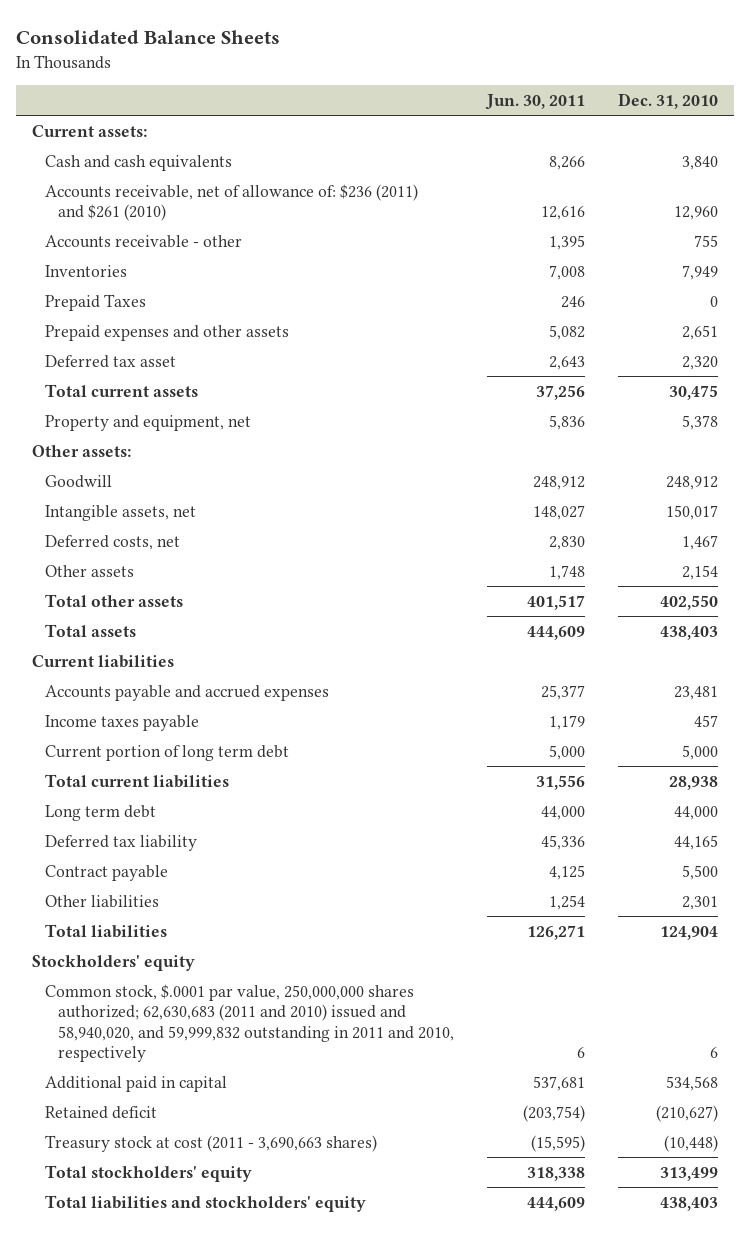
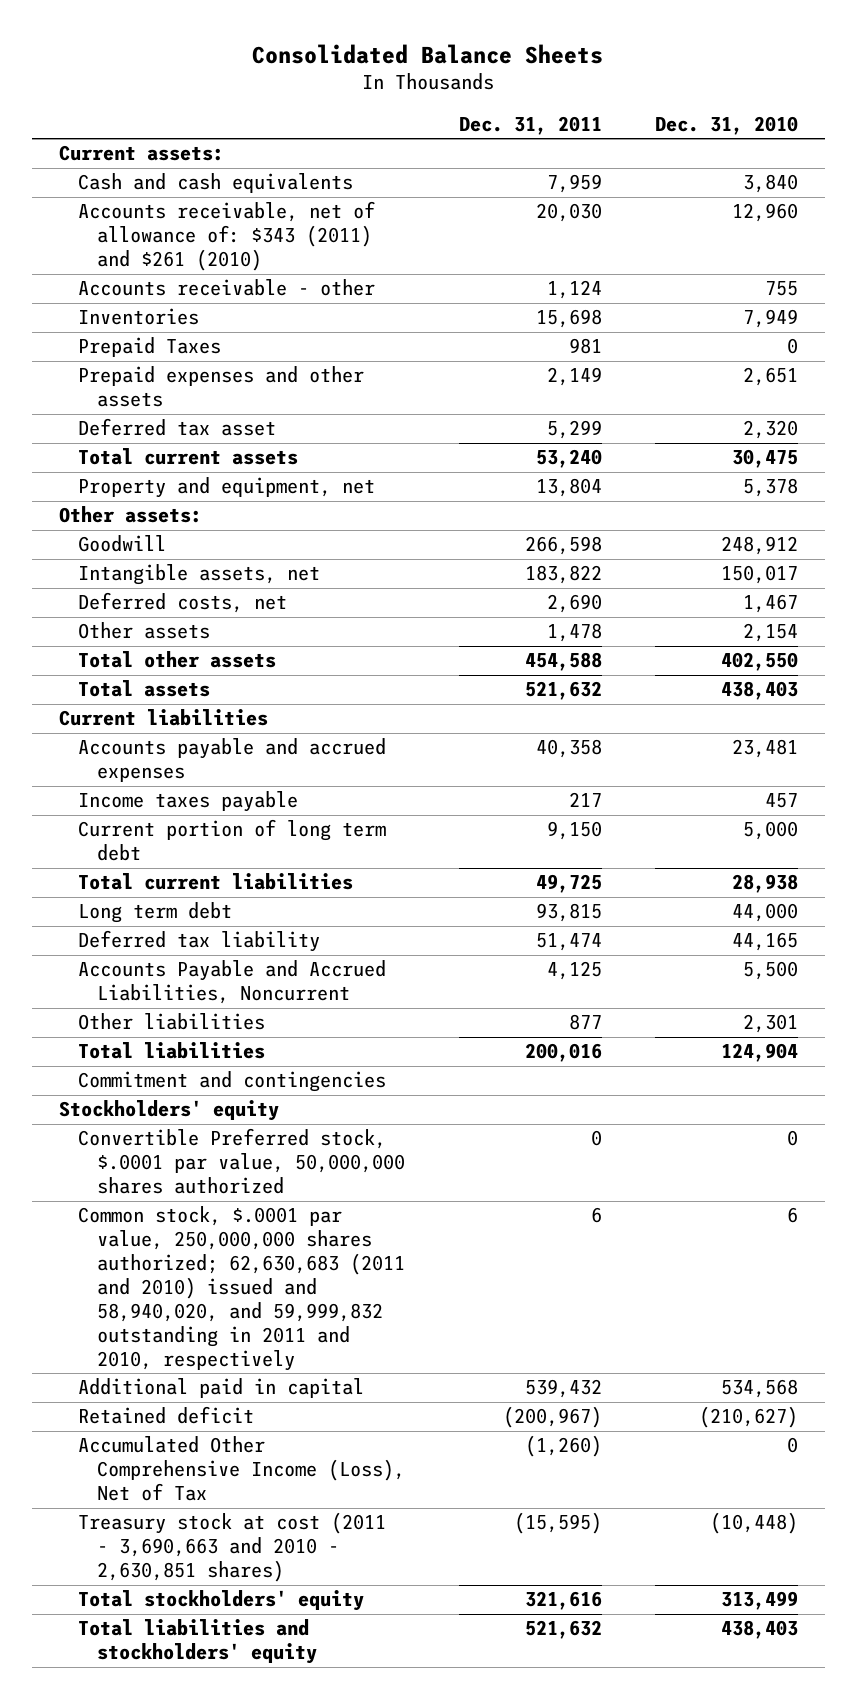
[485,94,586,111] Jun. 30, 2011 -> none
none -> [458,115,602,135] Dec. 31, 2011
[45,183,419,222] Accounts receivable, net of allowance of: $236 (2011) and $261 (2010) -> [77,201,375,272] Accounts receivable, net of allowance of: $343 (2011) and $261 (2010)
[45,864,169,881] Contract payable -> none
none -> [77,960,386,1005] Accounts Payable and Accrued Liabilities, Noncurrent
none -> [77,1071,386,1093] Commitment and contingencies
none -> [77,1128,406,1195] Convertible Preferred stock, $.0001 par value, 50,000,000 shares authorized
none -> [77,1436,406,1502] Accumulated Other Comprehensive Income (Loss), Net of Tax
[45,1134,378,1152] Treasury stock at cost (2011 - 3,690,663 shares) -> [77,1512,386,1583] Treasury stock at cost (2011 - 3,690,663 and 2010 - 2,630,851 shares)

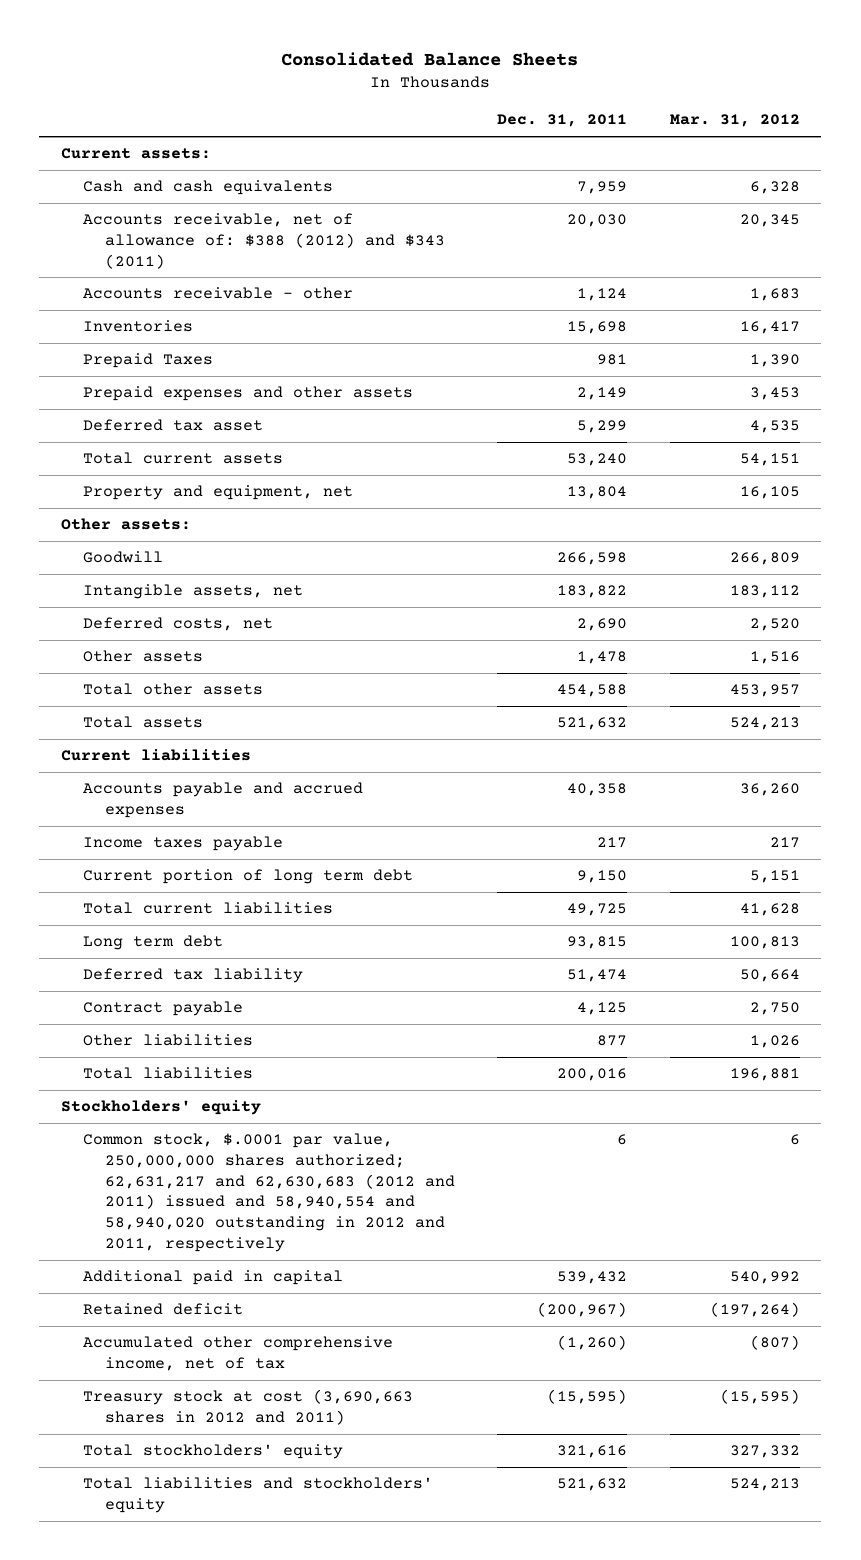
[655,115,799,135] Dec. 31, 2010 -> none
none -> [669,114,800,128] Mar. 31, 2012
[77,201,375,272] Accounts receivable, net of allowance of: $343 (2011) and $261 (2010) -> [82,213,445,269] Accounts receivable, net of allowance of: $388 (2012) and $343 (2011)
[77,960,386,1005] Accounts Payable and Accrued Liabilities, Noncurrent -> [82,1001,243,1017] Contract payable
[77,1071,386,1093] Commitment and contingencies -> none
[77,1128,406,1195] Convertible Preferred stock, $.0001 par value, 50,000,000 shares authorized -> none
[77,1206,406,1371] Common stock, $.0001 par value, 250,000,000 shares authorized; 62,630,683 (2011 and 2010) issued and 58,940,020, and 59,999,832 outstanding in 2011 and 2010, respectively -> [82,1133,455,1252] Common stock, $.0001 par value, 250,000,000 shares authorized; 62,631,217 and 62,630,683 (2012 and 2011) issued and 58,940,554 and 58,940,020 outstanding in 2012 and 2011, respectively
[77,1436,406,1502] Accumulated Other Comprehensive Income (Loss), Net of Tax -> [82,1336,393,1371] Accumulated other comprehensive income, net of tax
[77,1512,386,1583] Treasury stock at cost (2011 - 3,690,663 and 2010 - 2,630,851 shares) -> [82,1389,413,1425] Treasury stock at cost (3,690,663 shares in 2012 and 2011)

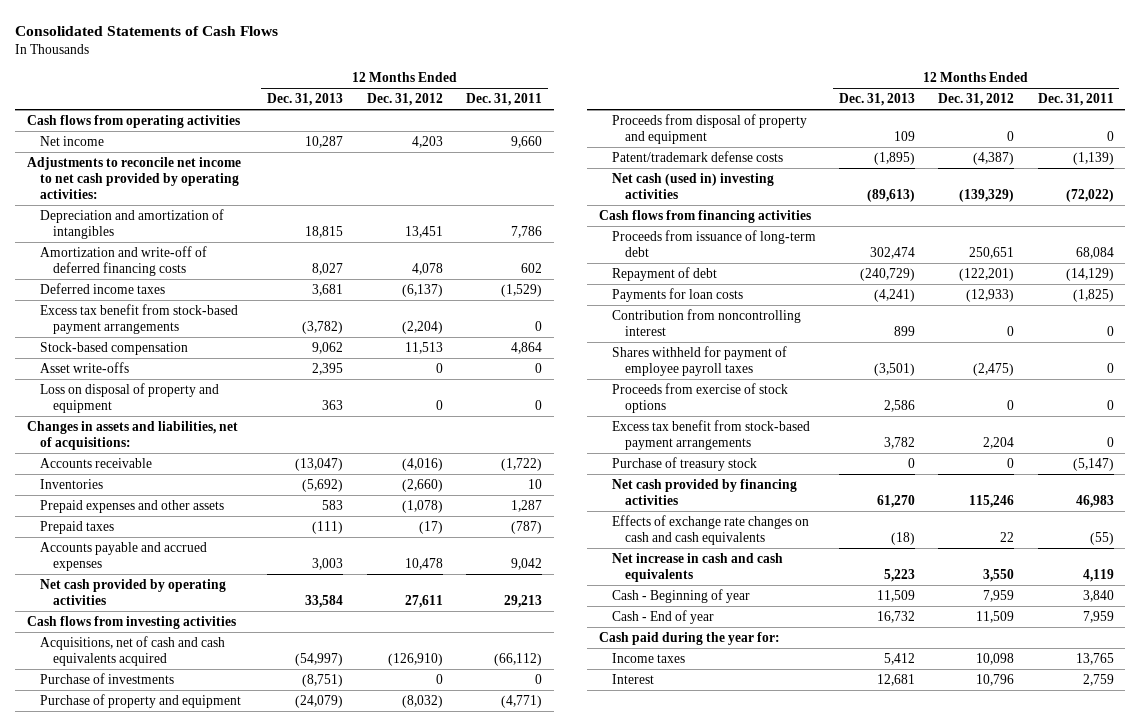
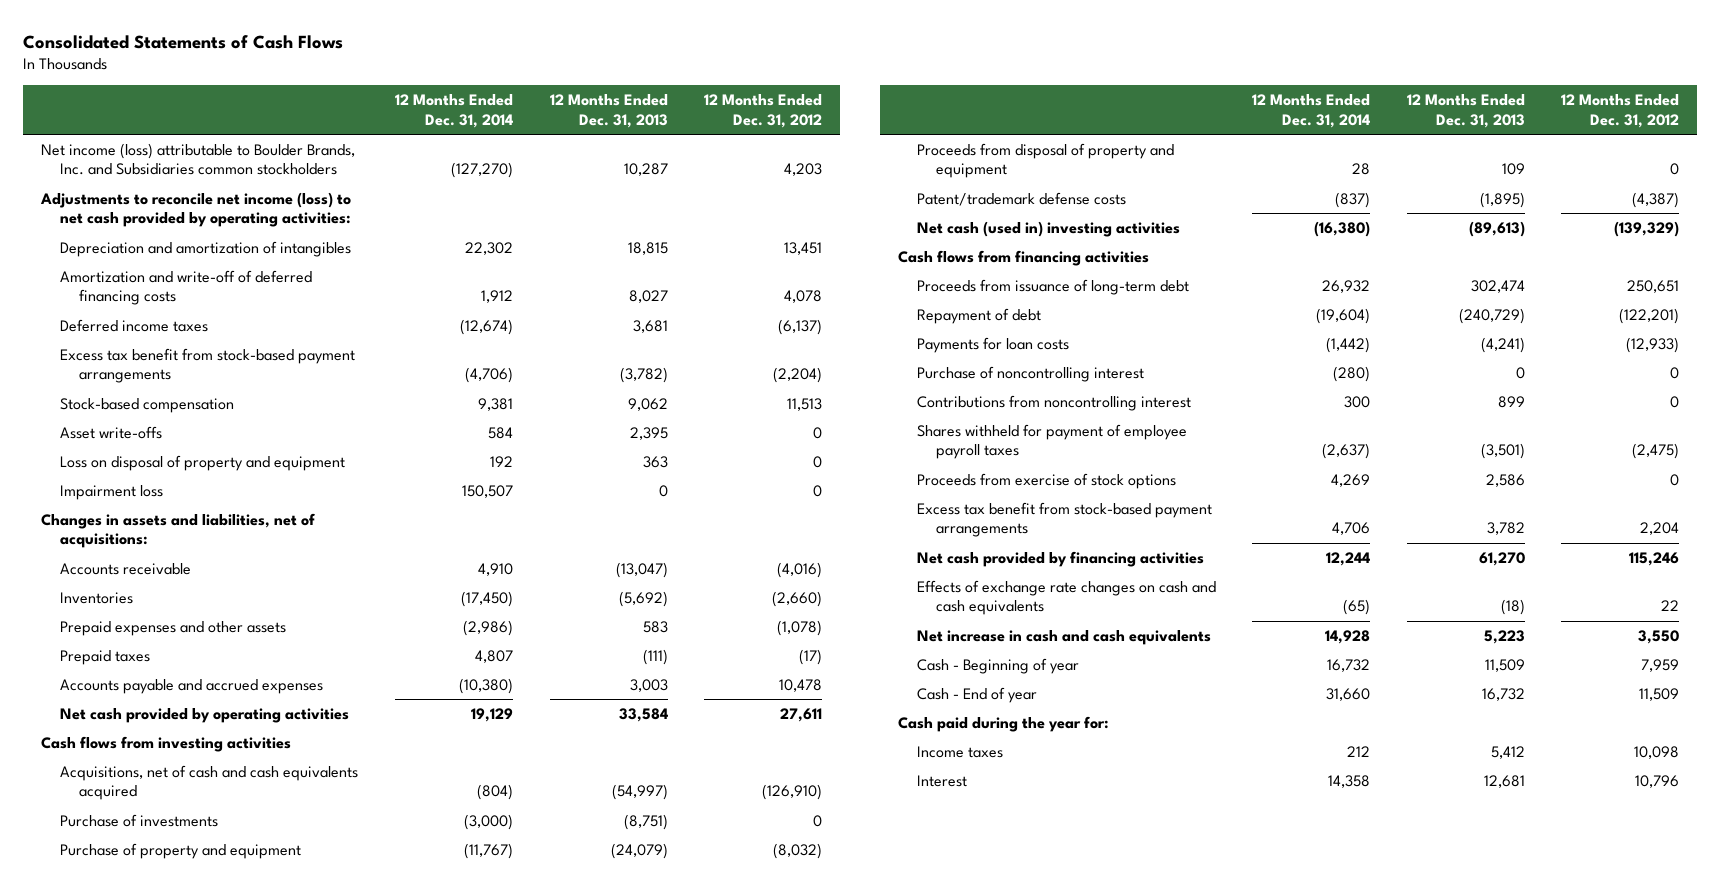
[465,93,542,107] Dec. 31, 2011 -> none
none -> [395,94,514,128] 12 Months Ended Dec. 31, 2014
[26,114,240,128] Cash flows from operating activities -> none
[39,135,104,146] Net income -> [41,142,356,176] Net income (loss) attributable to Boulder Brands, Inc. and Subsidiaries common stockholders
[26,156,241,199] Adjustments to reconcile net income to net cash provided by operating activities: -> [40,191,352,228] Adjustments to reconcile net income (loss) to net cash provided by operating activities:
none -> [60,484,164,500] Impairment loss
none -> [917,365,1145,382] Purchase of noncontrolling interest
[611,308,801,336] Contribution from noncontrolling interest -> [917,394,1192,411] Contributions from noncontrolling interest
[611,456,757,471] Purchase of treasury stock -> none

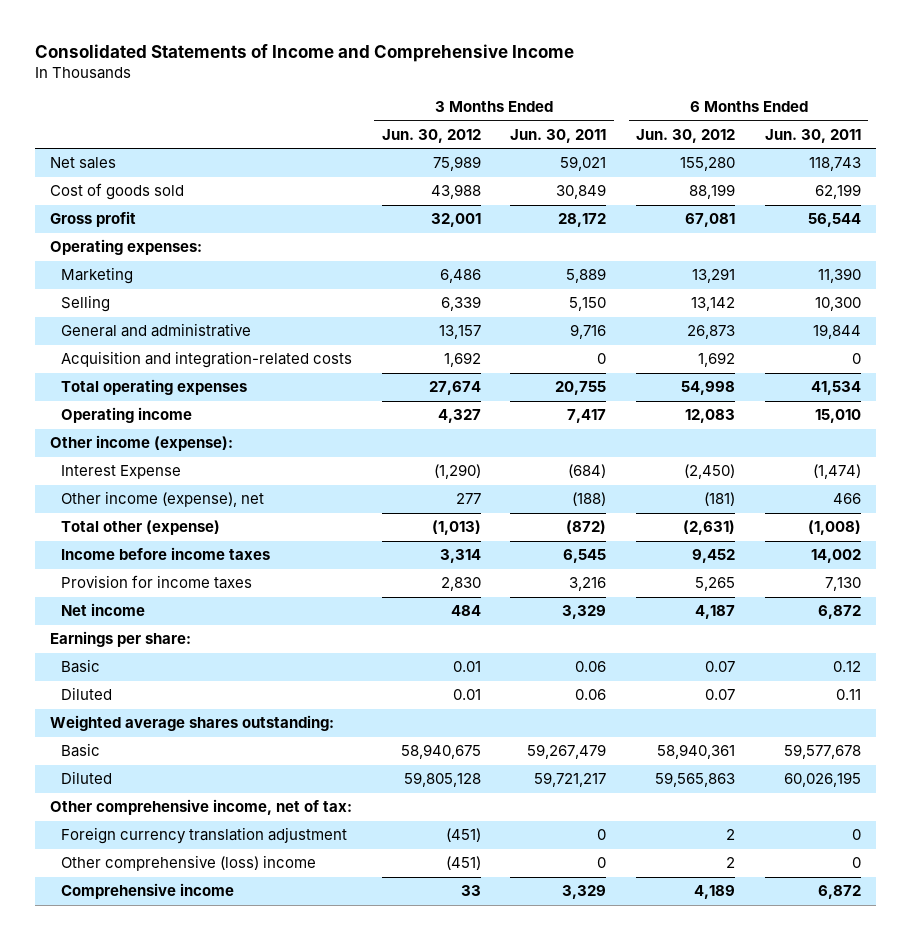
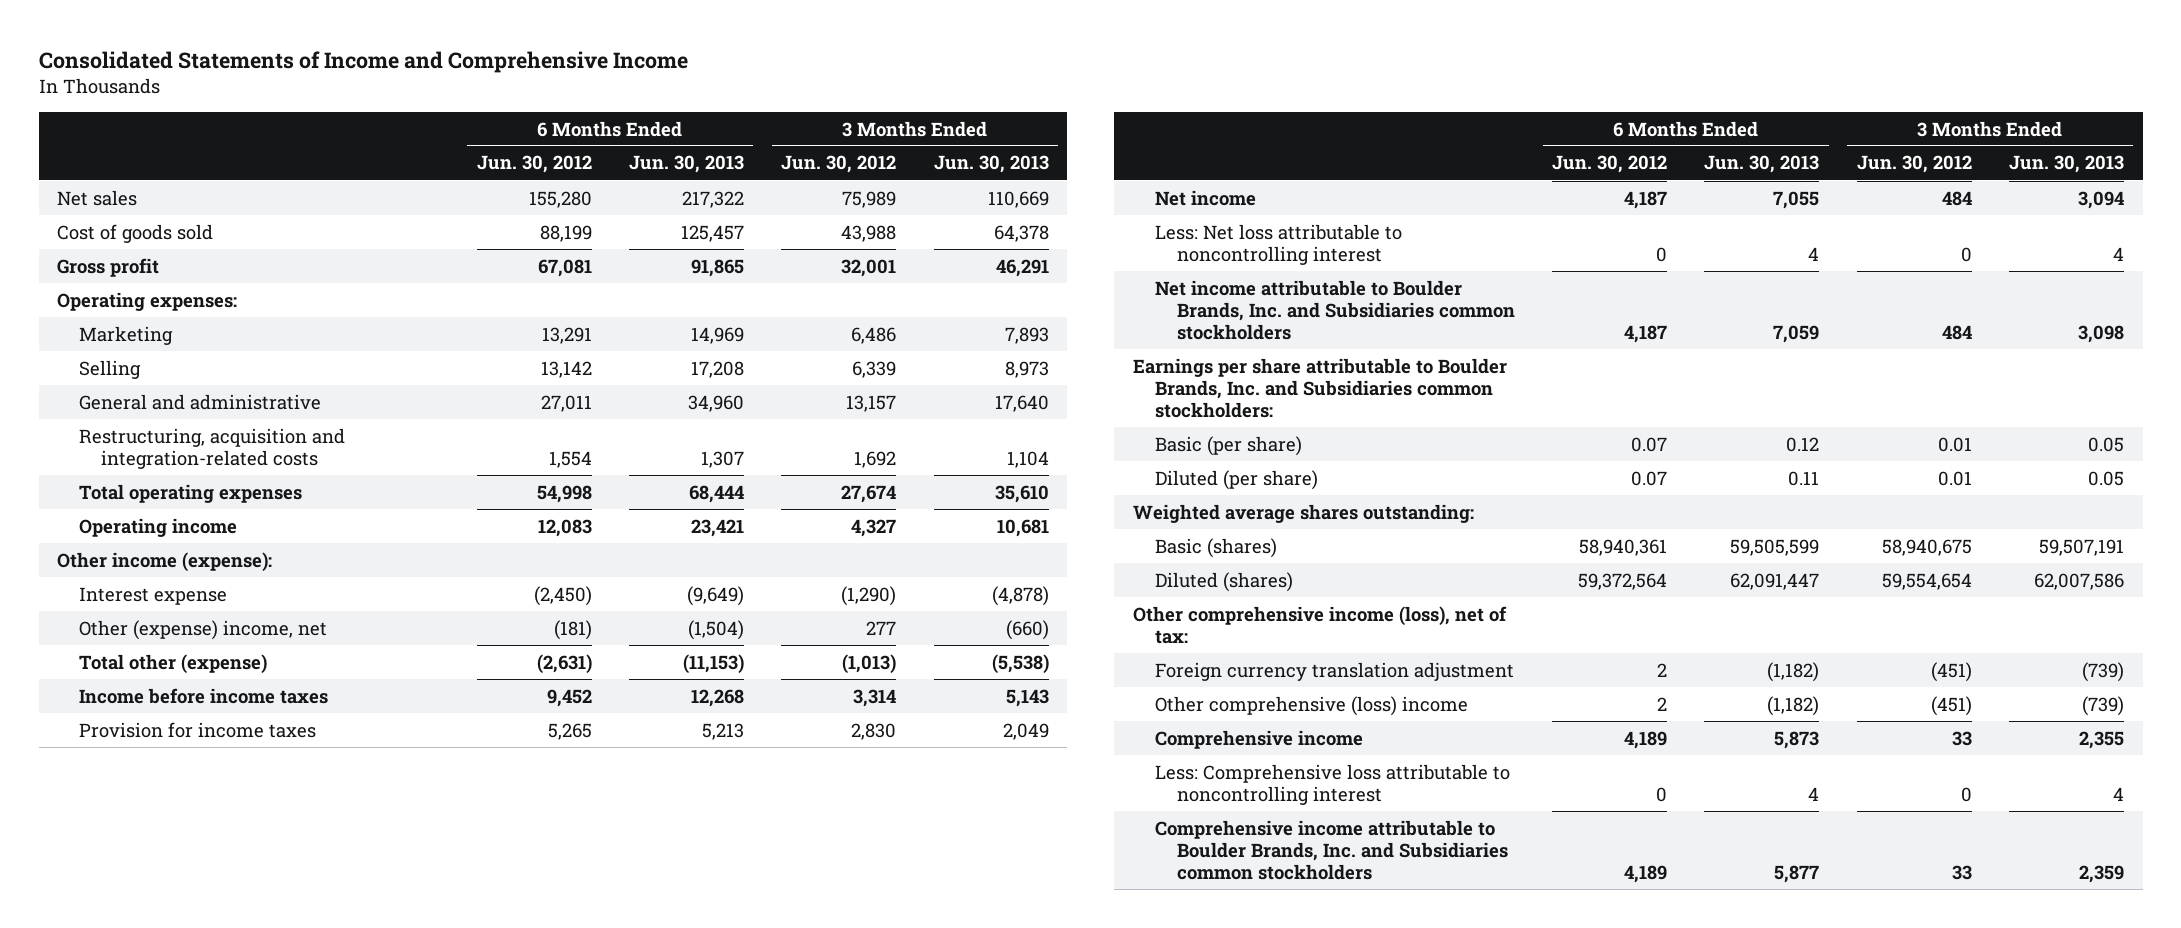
[510,128,607,143] Jun. 30, 2011 -> none
[764,128,861,143] Jun. 30, 2011 -> none
none -> [628,155,744,174] Jun. 30, 2013
none -> [933,155,1049,174] Jun. 30, 2013
[687,325,736,340] 26,873 -> [540,394,592,412] 27,011
[60,351,352,369] Acquisition and integration-related costs -> [79,427,346,469] Restructuring, acquisition and integration-related costs
[698,352,736,368] 1,692 -> [548,450,592,468] 1,554
[60,465,181,480] Interest Expense -> [79,586,228,605] Interest expense
[60,491,264,508] Other income (expense), net -> [79,619,328,640] Other (expense) income, net
none -> [1154,223,1402,265] Less: Net loss attributable to noncontrolling interest
none -> [1154,279,1515,340] Net income attributable to Boulder Brands, Inc. and Subsidiaries common stockholders
[49,631,191,648] Earnings per share: -> [1132,357,1507,418] Earnings per share attributable to Boulder Brands, Inc. and Subsidiaries common stockholders:
[60,659,100,674] Basic -> [1154,435,1302,456] Basic (per share)
[60,687,112,701] Diluted -> [1154,469,1318,490] Diluted (per share)
[60,743,100,758] Basic -> [1154,537,1277,558] Basic (shares)
[60,771,112,785] Diluted -> [1154,571,1293,592] Diluted (shares)
[403,772,481,788] 59,805,128 -> [1881,572,1972,590] 59,554,654
[655,772,736,788] 59,565,863 -> [1578,572,1668,590] 59,372,564
[49,799,352,816] Other comprehensive income, net of tax: -> [1132,605,1507,644] Other comprehensive income (loss), net of tax:
none -> [1154,763,1510,805] Less: Comprehensive loss attributable to noncontrolling interest
none -> [1154,819,1508,880] Comprehensive income attributable to Boulder Brands, Inc. and Subsidiaries common stockholders

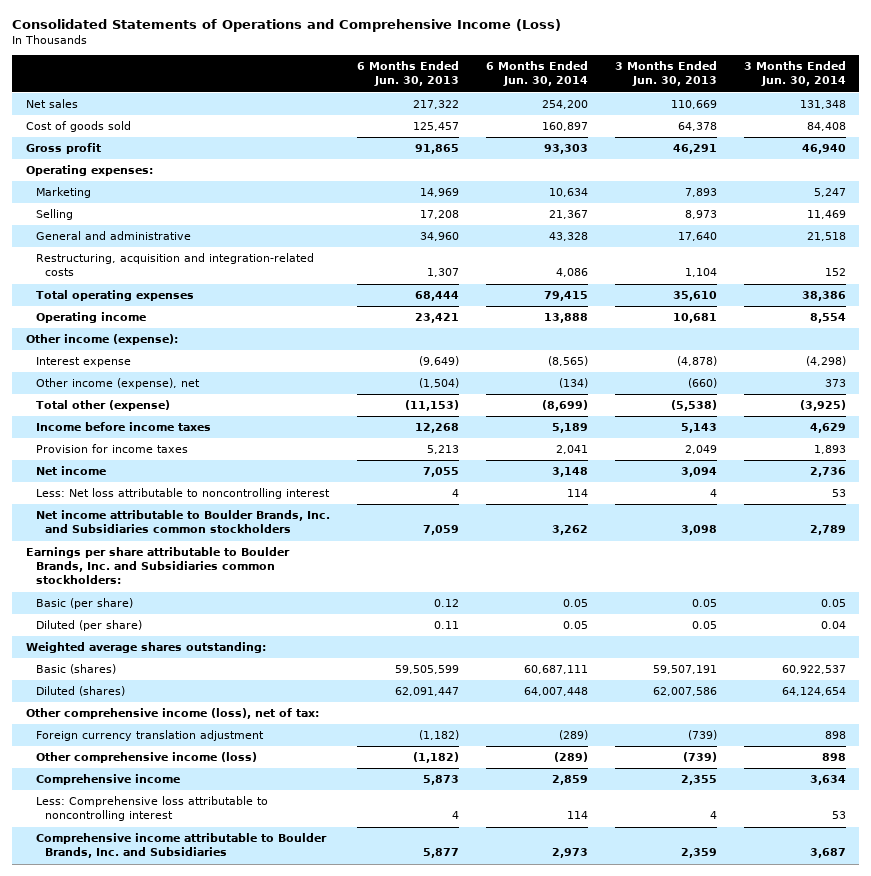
[38,50,688,73] Consolidated Statements of Income and Comprehensive Income -> [12,19,562,33] Consolidated Statements of Operations and Comprehensive Income (Loss)
[476,155,592,174] Jun. 30, 2012 -> none
[781,155,897,174] Jun. 30, 2012 -> none
none -> [485,61,588,87] 6 Months Ended Jun. 30, 2014
none -> [743,61,846,87] 3 Months Ended Jun. 30, 2014
[79,619,328,640] Other (expense) income, net -> [35,378,200,390] Other income (expense), net
[1154,695,1468,716] Other comprehensive (loss) income -> [35,752,257,764] Other comprehensive income (loss)
[1154,819,1508,880] Comprehensive income attributable to Boulder Brands, Inc. and Subsidiaries common stockholders -> [35,833,327,859] Comprehensive income attributable to Boulder Brands, Inc. and Subsidiaries

